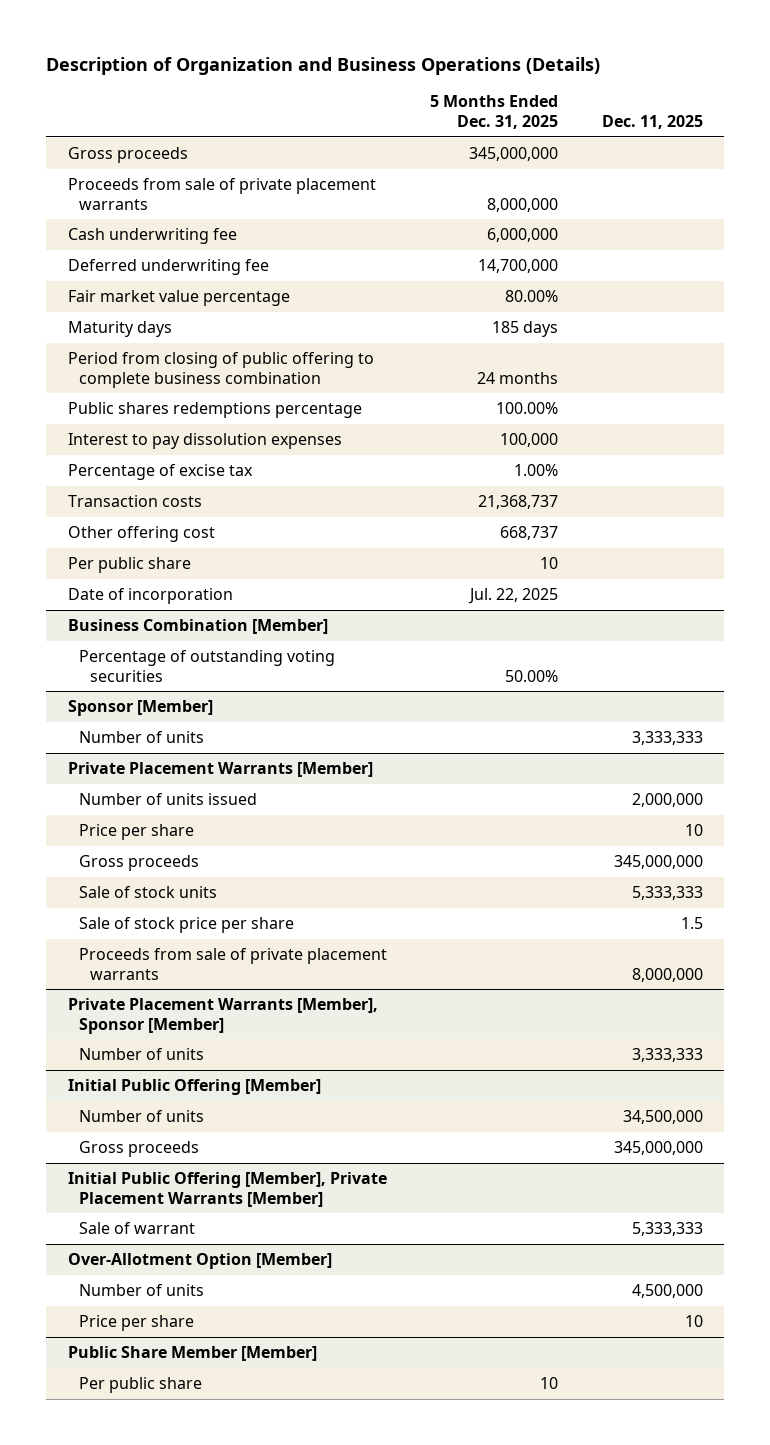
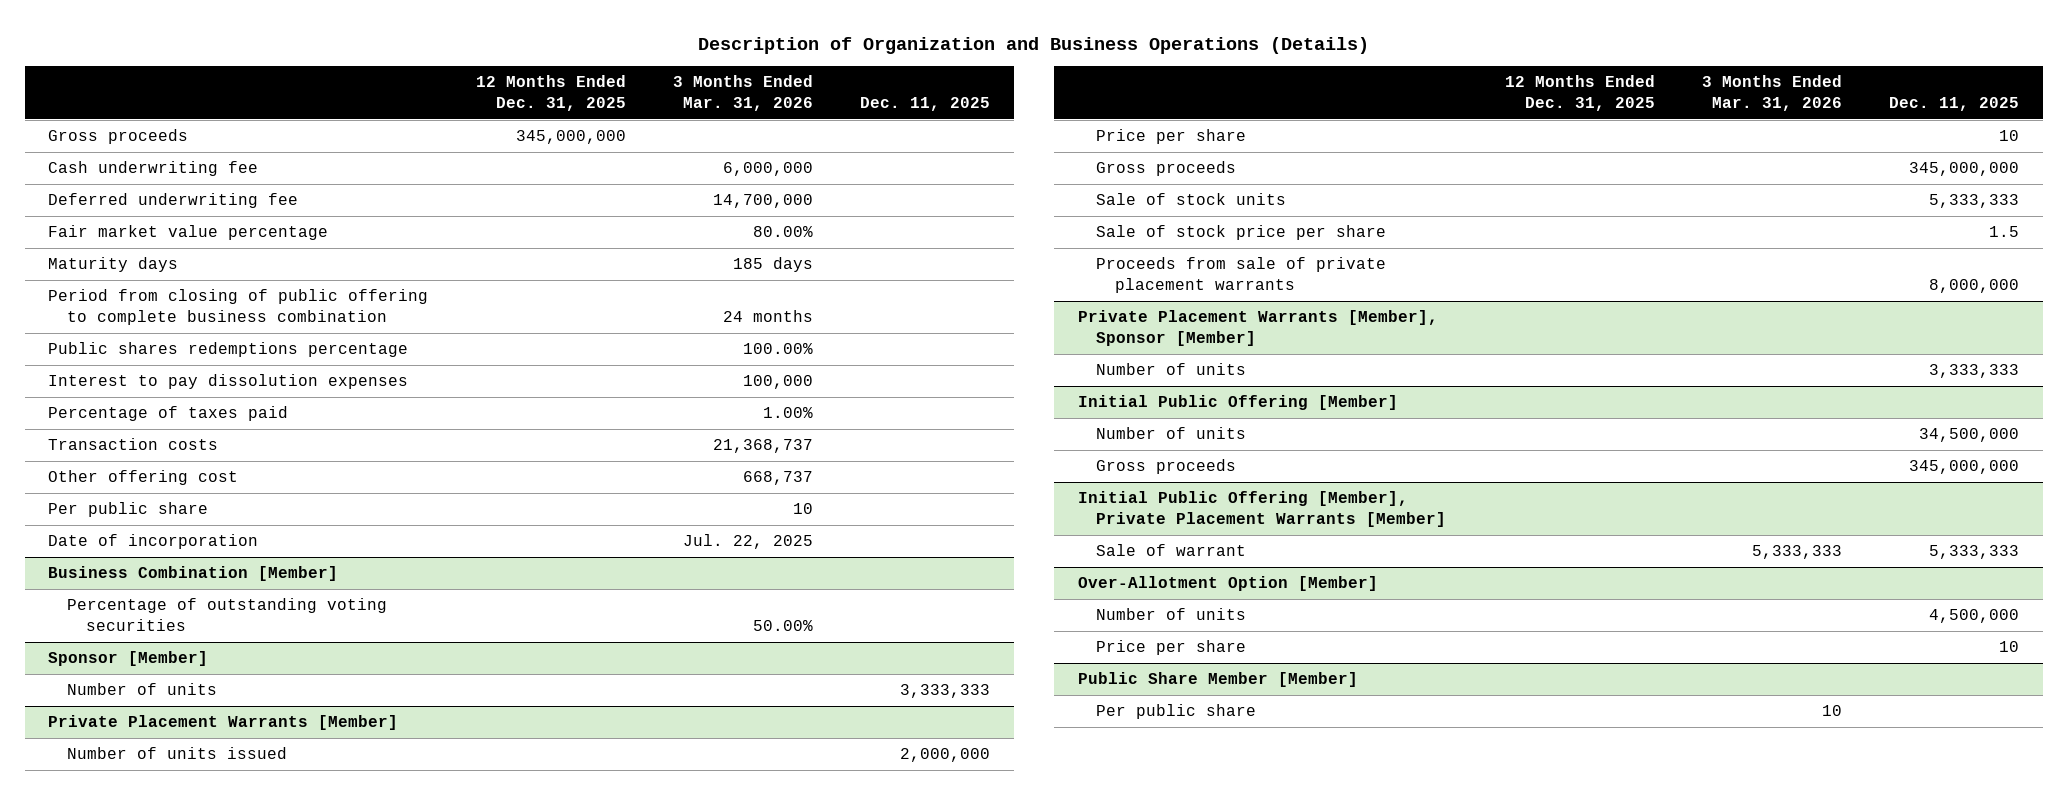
[430,95,559,130] 5 Months Ended Dec. 31, 2025 -> none
none -> [475,75,626,112] 12 Months Ended Dec. 31, 2025
none -> [672,75,813,112] 3 Months Ended Mar. 31, 2026
[67,177,376,210] Proceeds from sale of private placement warrants -> none
[67,463,253,480] Percentage of excise tax -> [48,406,289,422] Percentage of taxes paid

